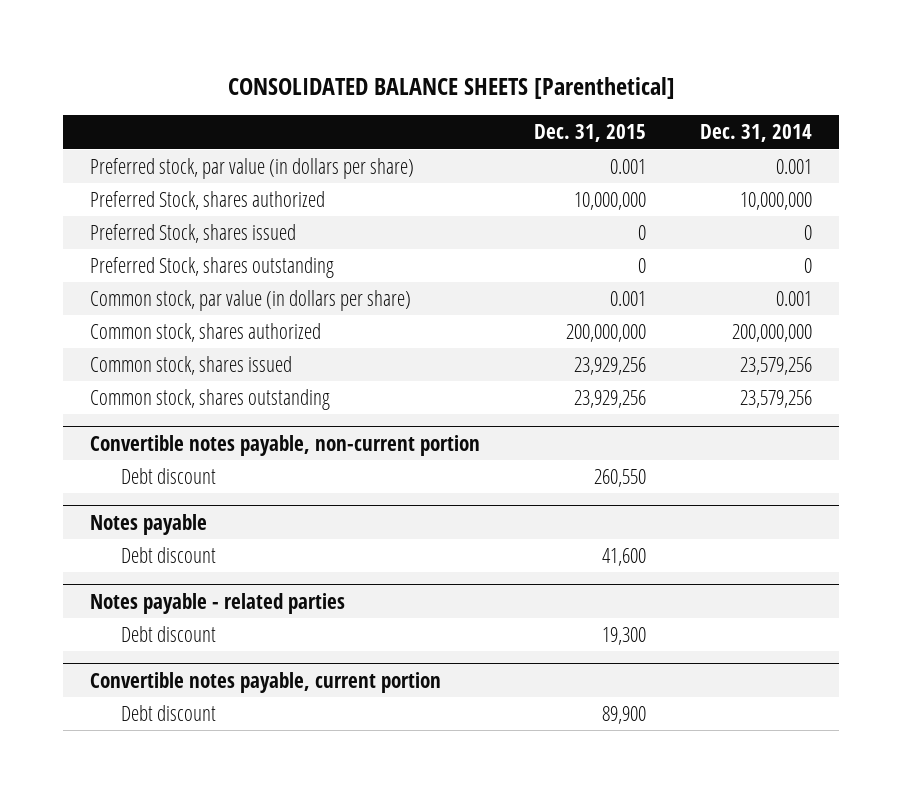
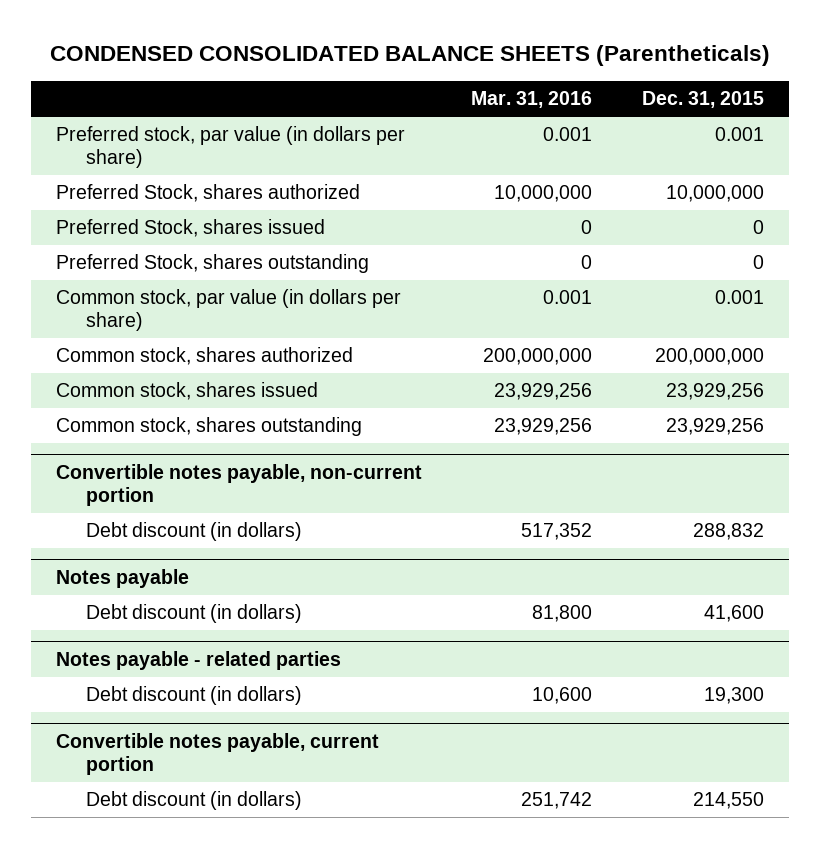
[227,76,675,99] CONSOLIDATED BALANCE SHEETS [Parenthetical] -> [49,45,770,67] CONDENSED CONSOLIDATED BALANCE SHEETS (Parentheticals)
[699,124,812,143] Dec. 31, 2014 -> none
none -> [471,91,593,109] Mar. 31, 2016
[121,467,217,484] Debt discount -> [85,522,302,542] Debt discount (in dollars)
[593,468,646,487] 260,550 -> [692,523,764,541] 288,832
[121,546,217,563] Debt discount -> [85,604,302,624] Debt discount (in dollars)
[121,625,217,642] Debt discount -> [85,686,302,706] Debt discount (in dollars)
[121,704,217,721] Debt discount -> [85,791,302,811] Debt discount (in dollars)
[601,705,646,724] 89,900 -> [692,792,764,810] 214,550

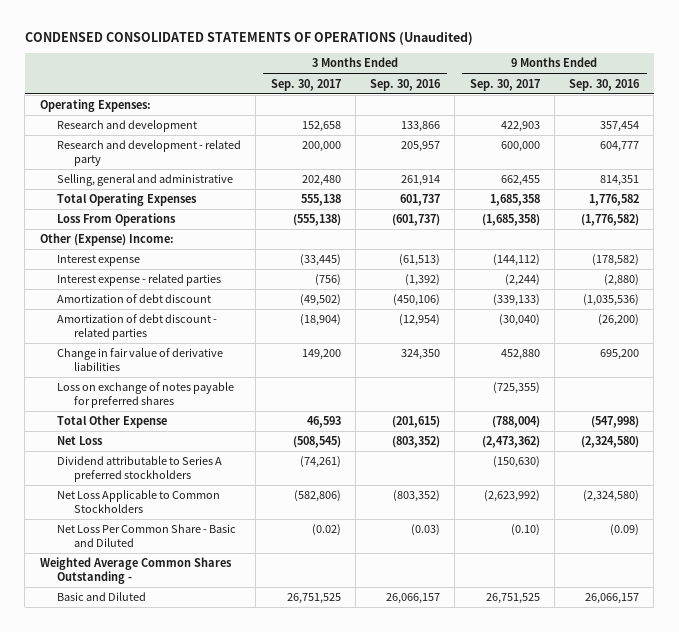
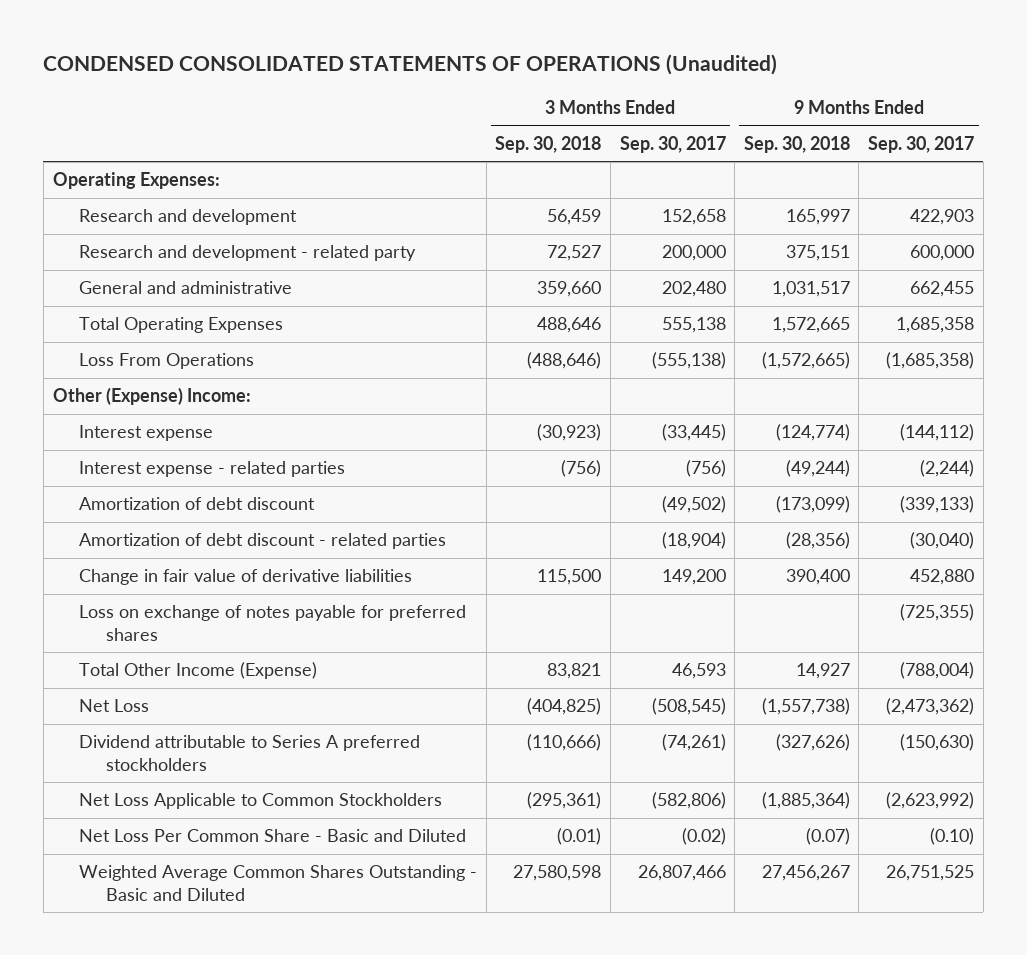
[370,78,442,91] Sep. 30, 2016 -> none
[569,78,641,91] Sep. 30, 2016 -> none
none -> [495,135,602,153] Sep. 30, 2018
none -> [743,135,850,153] Sep. 30, 2018
[57,174,234,187] Selling, general and administrative -> [79,281,293,295] General and administrative
[57,415,168,429] Total Other Expense -> [79,662,318,680] Total Other Income (Expense)
[39,557,232,585] Weighted Average Common Shares Outstanding - -> none
[57,592,147,602] Basic and Diluted -> [79,865,478,901] Weighted Average Common Shares Outstanding - Basic and Diluted
[286,593,341,605] 26,751,525 -> [637,865,726,882] 26,807,466

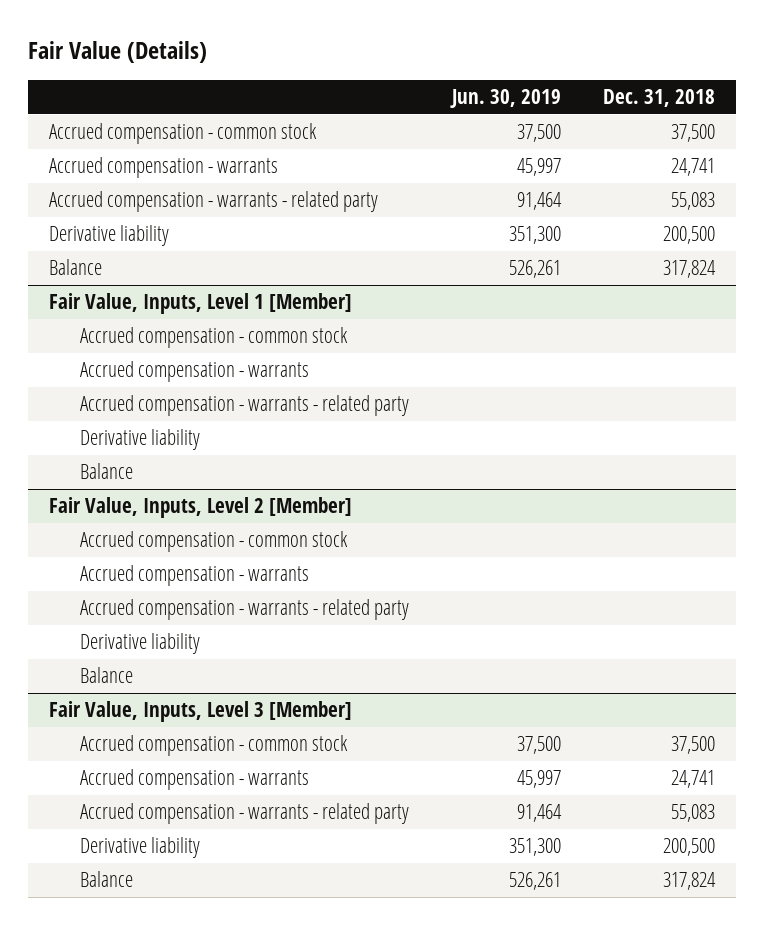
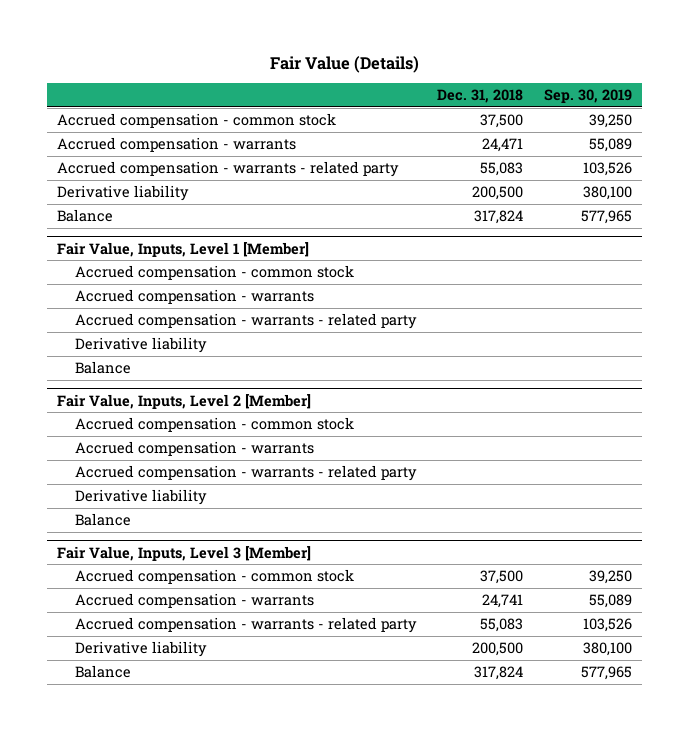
[449,88,561,108] Jun. 30, 2019 -> none
none -> [544,89,633,104] Sep. 30, 2019
[670,158,715,177] 24,741 -> [482,137,524,152] 24,471

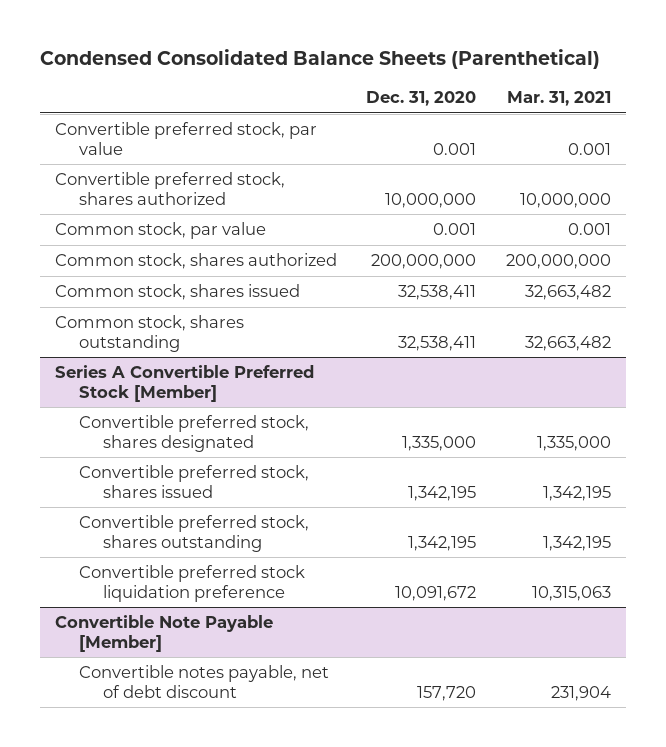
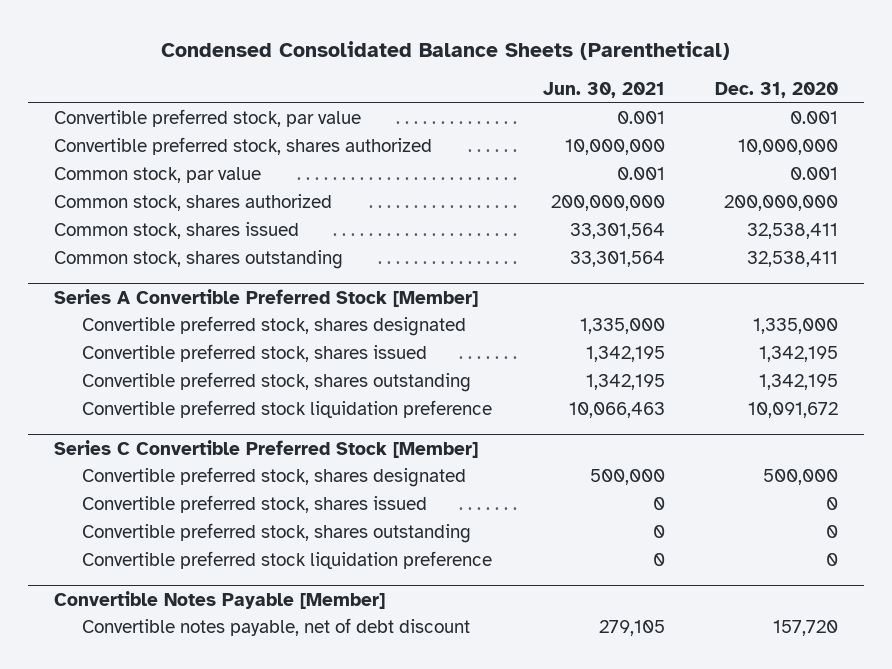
[507,91,612,107] Mar. 31, 2021 -> none
none -> [542,81,665,98] Jun. 30, 2021
none -> [53,439,478,458] Series C Convertible Preferred Stock [Member]
none -> [82,467,467,488] Convertible preferred stock, shares designated
none -> [82,495,428,514] Convertible preferred stock, shares issued
none -> [82,523,472,544] Convertible preferred stock, shares outstanding
none -> [82,551,493,570] Convertible preferred stock liquidation preference
[54,615,273,652] Convertible Note Payable [Member] -> [53,590,385,609] Convertible Notes Payable [Member]

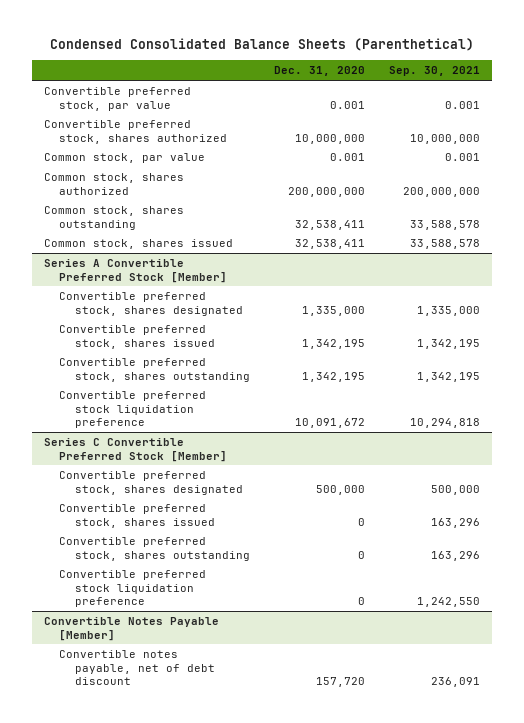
[542,81,665,98] Jun. 30, 2021 -> none
none -> [389,66,481,77] Sep. 30, 2021
[53,222,299,240] Common stock, shares issued -> [44,238,234,249] Common stock, shares issued

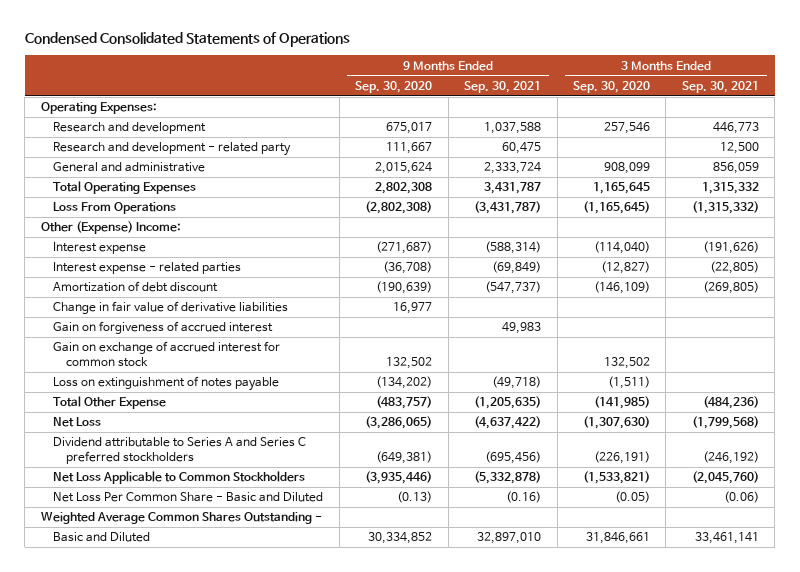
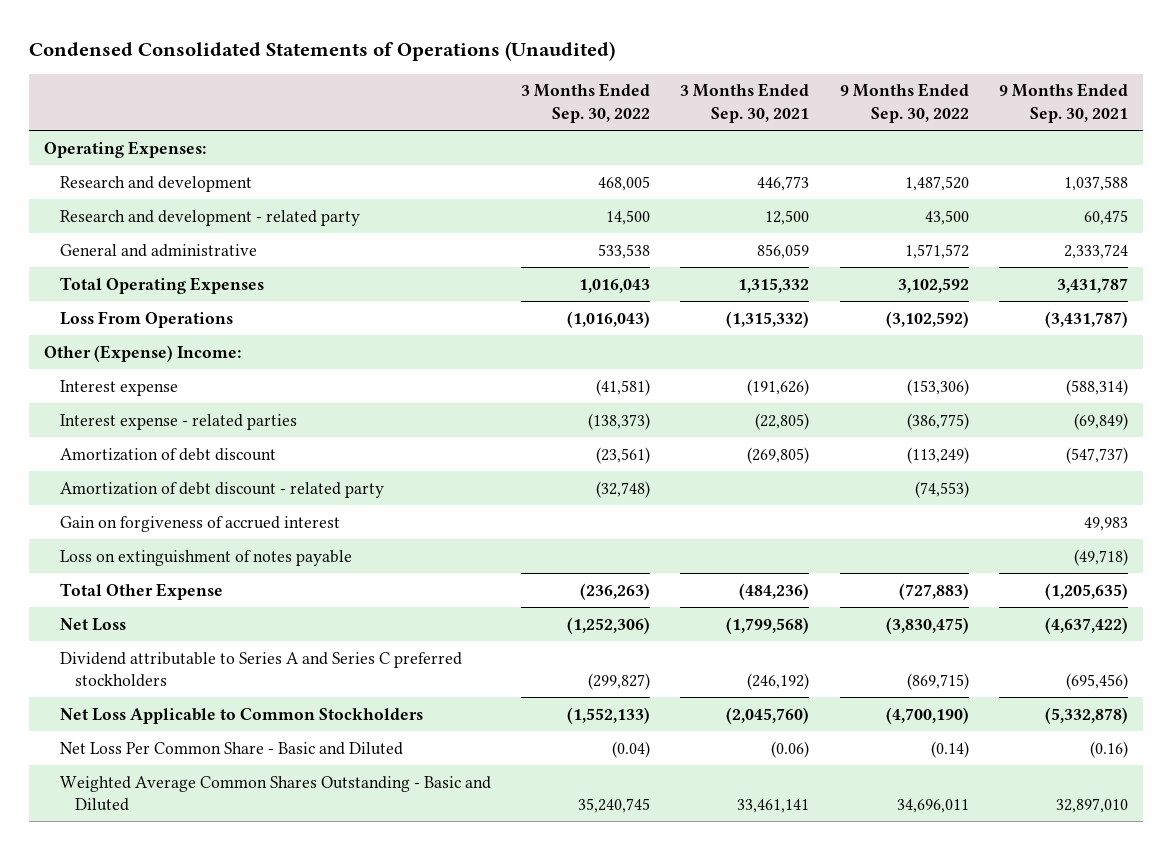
[24,32,350,48] Condensed Consolidated Statements of Operations -> [28,41,615,62] Condensed Consolidated Statements of Operations (Unaudited)
[355,80,433,93] Sep. 30, 2020 -> none
[573,80,651,93] Sep. 30, 2020 -> none
none -> [520,83,650,124] 3 Months Ended Sep. 30, 2022
none -> [839,83,969,124] 9 Months Ended Sep. 30, 2022
[53,301,289,315] Change in fair value of derivative liabilities -> none
none -> [59,481,384,498] Amortization of debt discount - related party
[53,341,281,368] Gain on exchange of accrued interest for common stock -> none
[40,512,322,525] Weighted Average Common Shares Outstanding - -> none
[53,532,151,543] Basic and Diluted -> [59,775,491,812] Weighted Average Common Shares Outstanding - Basic and Diluted

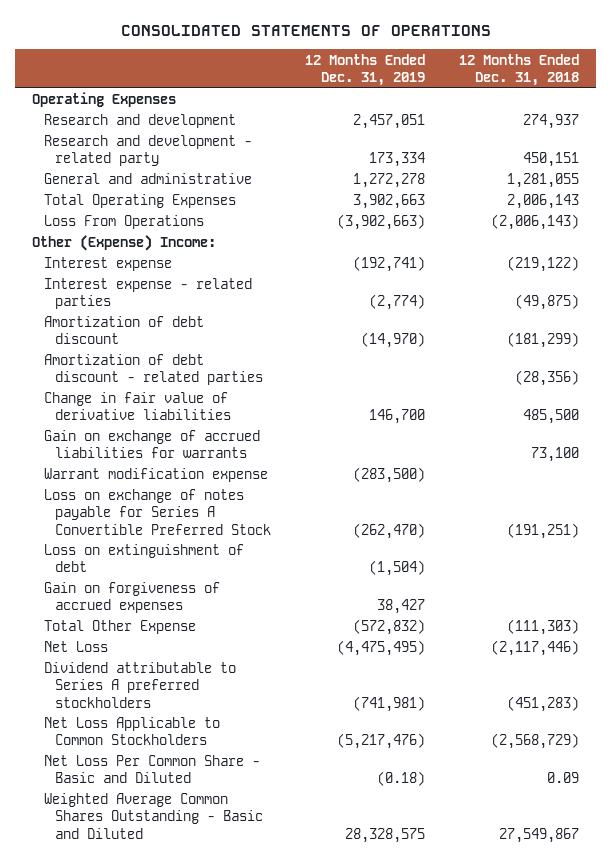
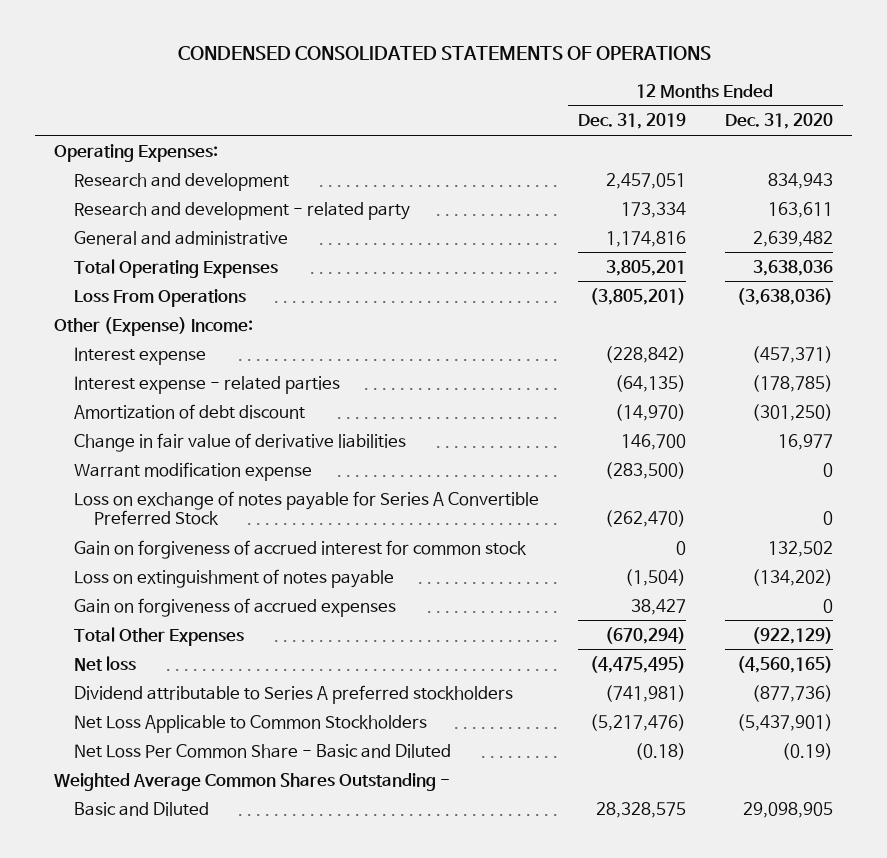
[120,25,491,37] CONSOLIDATED STATEMENTS OF OPERATIONS -> [177,45,711,60] CONDENSED CONSOLIDATED STATEMENTS OF OPERATIONS
[458,53,579,86] 12 Months Ended Dec. 31, 2018 -> none
none -> [724,113,833,130] Dec. 31, 2020
[32,92,177,108] Operating Expenses -> [54,143,219,162] Operating Expenses:
[352,173,425,189] 1,272,278 -> [605,230,686,247] 1,174,816
[352,194,425,210] 3,902,663 -> [605,259,686,276] 3,805,201
[336,214,425,231] (3,902,663) -> [589,287,686,305] (3,805,201)
[352,256,425,273] (192,741) -> [604,345,686,363] (228,842)
[368,294,425,311] (2,774) -> [614,374,686,392] (64,135)
[43,354,263,386] Amortization of debt discount - related parties -> none
[43,430,260,459] Gain on exchange of accrued liabilities for warrants -> none
none -> [73,539,527,559] Gain on forgiveness of accrued interest for common stock
[43,544,244,573] Loss on extinguishment of debt -> [73,568,394,588] Loss on extinguishment of notes payable
[43,620,196,635] Total Other Expense -> [73,626,244,646] Total Other Expenses
[352,619,425,636] (572,832) -> [604,626,686,644] (670,294)
[43,641,108,653] Net Loss -> [73,655,136,671] Net loss
none -> [54,772,451,791] Weighted Average Common Shares Outstanding -
[43,793,263,839] Weighted Average Common Shares Outstanding - Basic and Diluted -> [73,801,209,816] Basic and Diluted

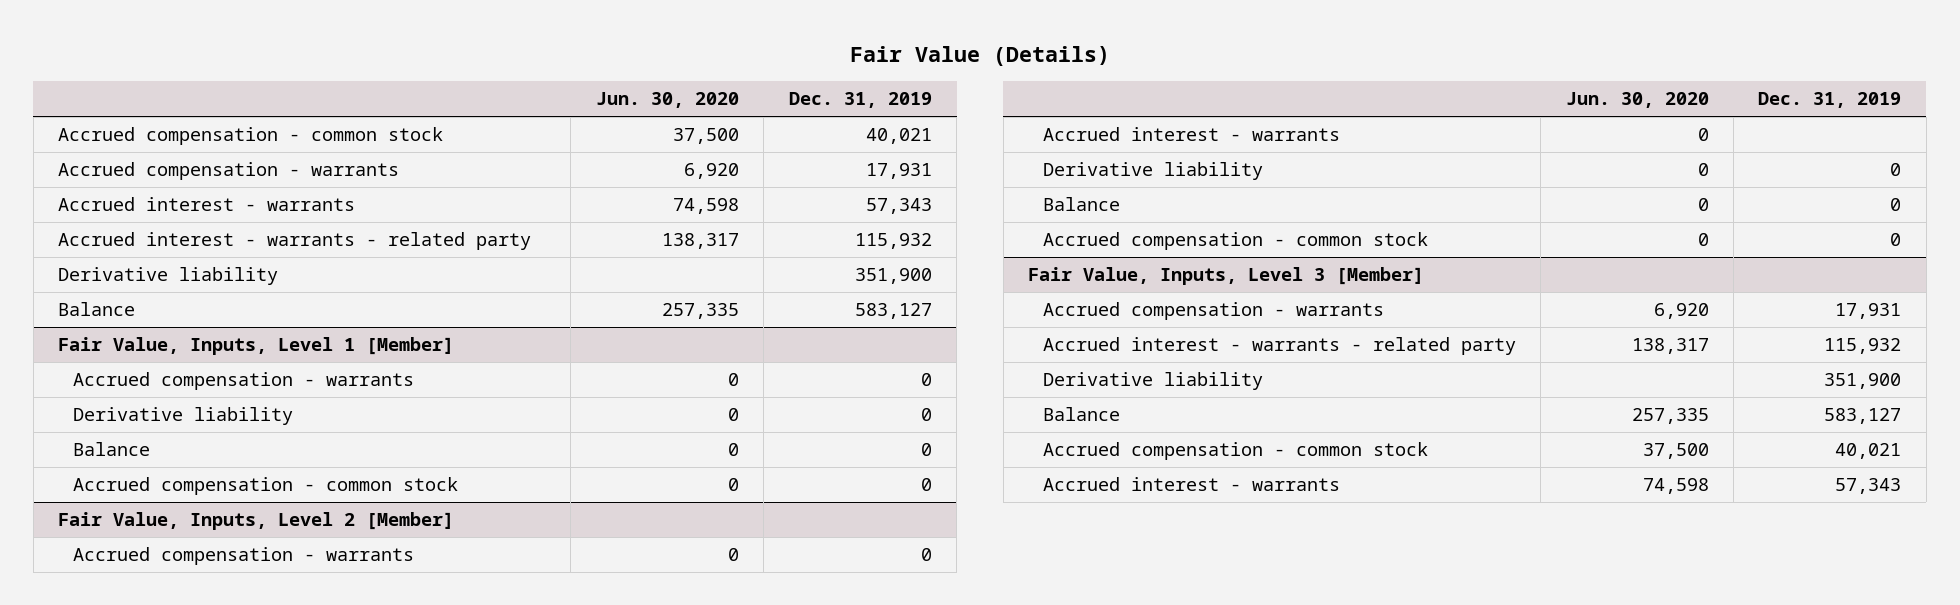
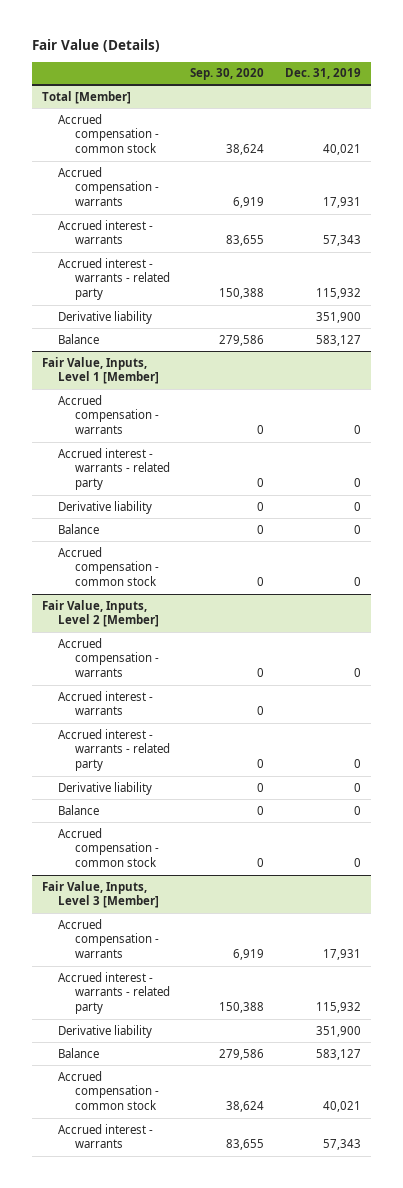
[595,92,739,109] Jun. 30, 2020 -> none
none -> [190,68,265,81] Sep. 30, 2020
none -> [42,90,132,104] Total [Member]
none -> [58,447,170,491] Accrued interest - warrants - related party
none -> [58,728,170,772] Accrued interest - warrants - related party

